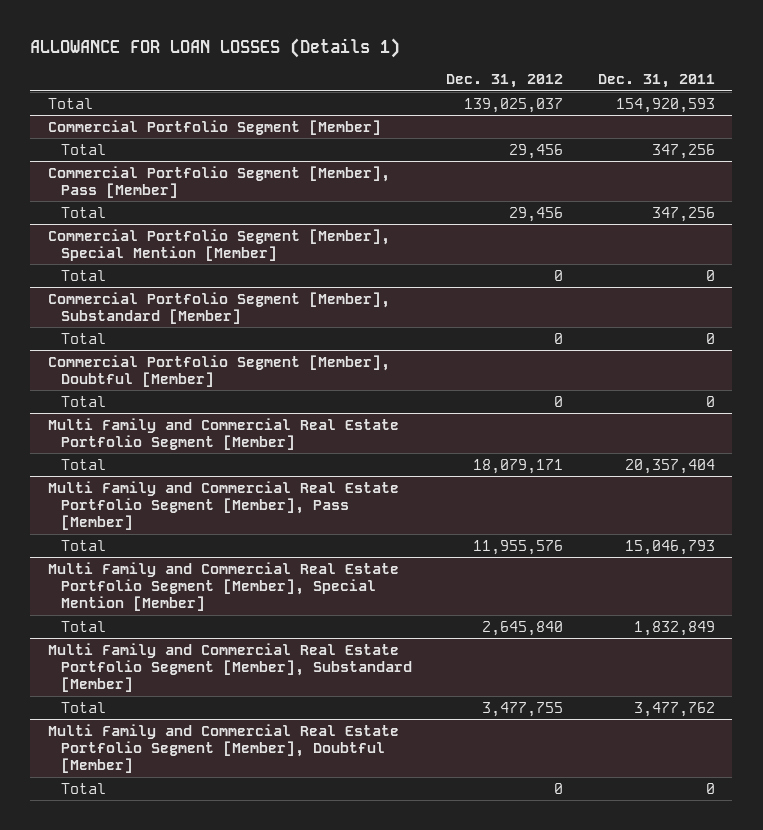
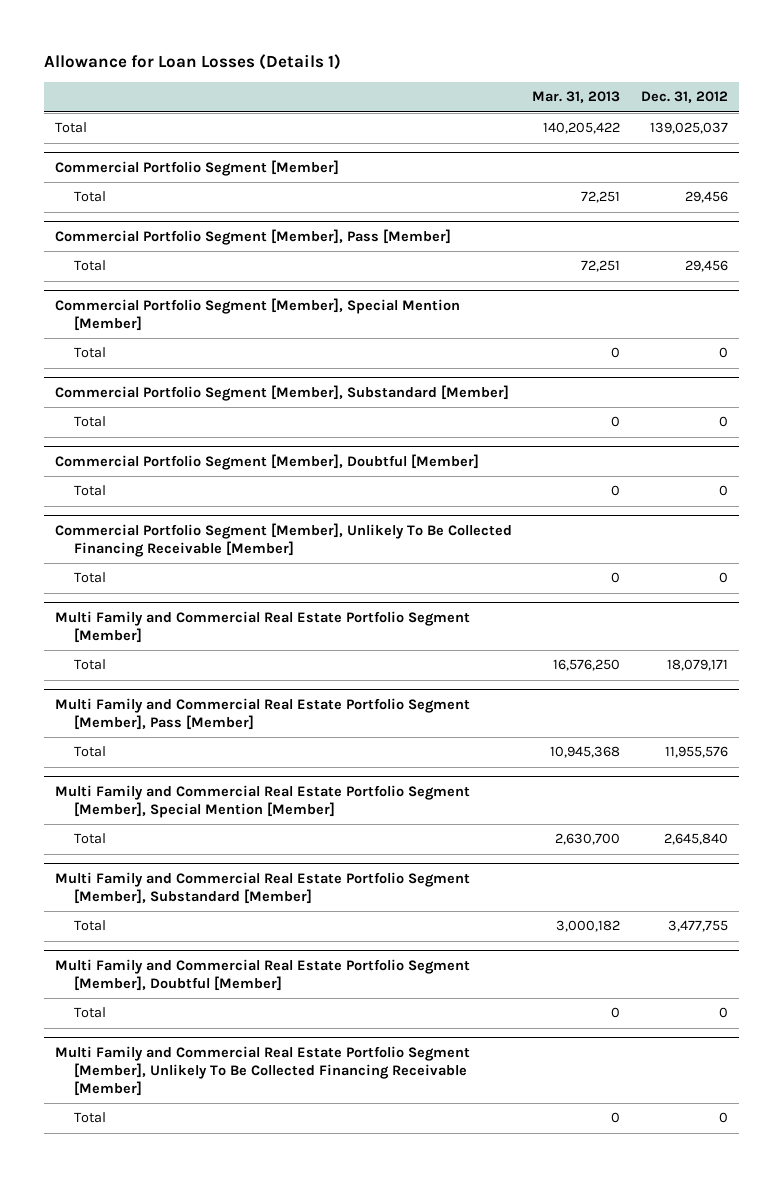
[30,37,401,58] ALLOWANCE FOR LOAN LOSSES (Details 1) -> [44,54,342,71] Allowance for Loan Losses (Details 1)
[597,73,715,88] Dec. 31, 2011 -> none
none -> [532,91,621,104] Mar. 31, 2013
none -> [54,522,512,557] Commercial Portfolio Segment [Member], Unlikely To Be Collected Financing Receivable [Member]
none -> [73,572,106,584] Total
none -> [54,1045,470,1096] Multi Family and Commercial Real Estate Portfolio Segment [Member], Unlikely To Be Collected Financing Receivable [Member]
none -> [73,1112,106,1124] Total

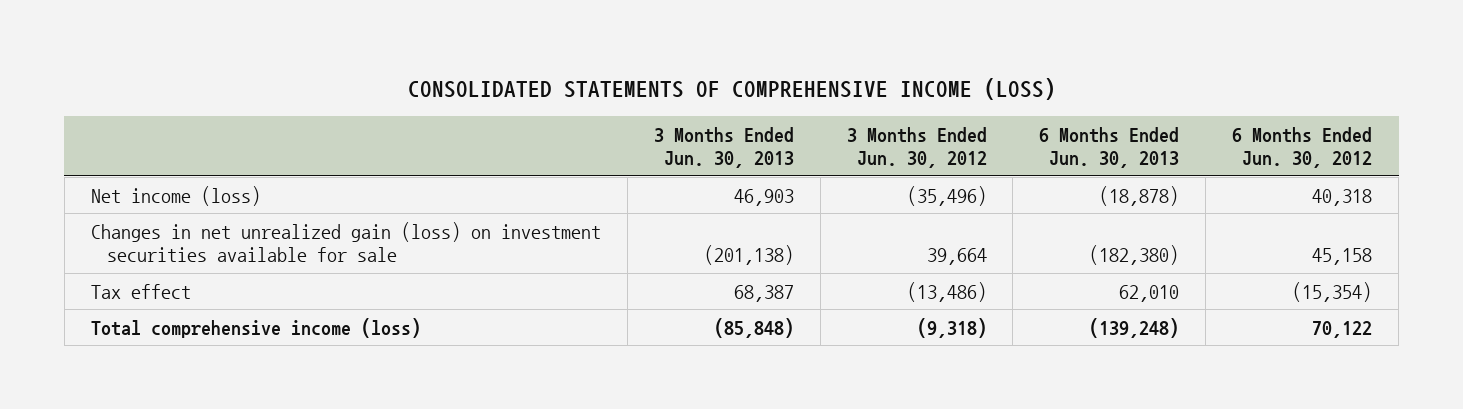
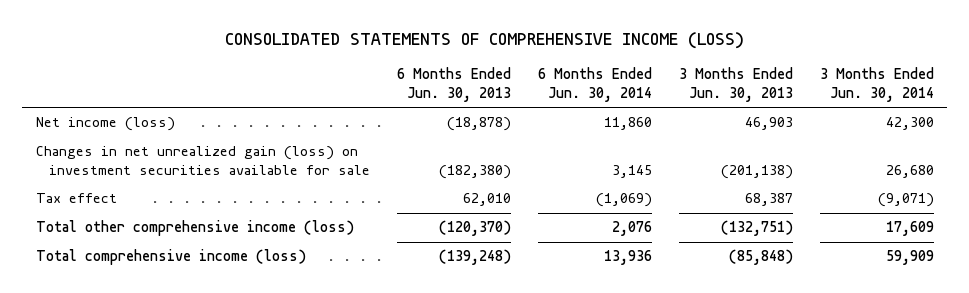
[846,126,987,169] 3 Months Ended Jun. 30, 2012 -> none
[1232,126,1373,169] 6 Months Ended Jun. 30, 2012 -> none
none -> [537,67,652,102] 6 Months Ended Jun. 30, 2014
none -> [819,67,934,102] 3 Months Ended Jun. 30, 2014
none -> [35,220,354,237] Total other comprehensive income (loss)

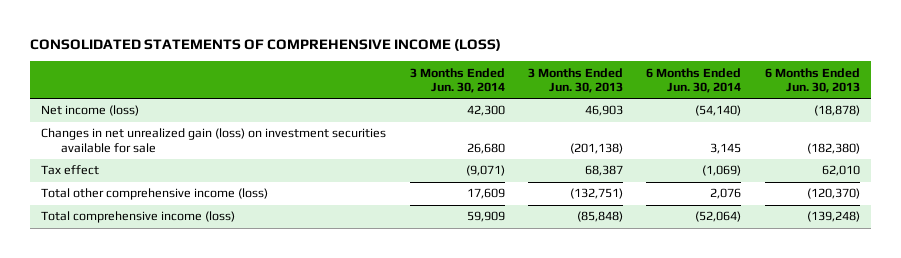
[603,117,652,131] 11,860 -> [695,105,742,117] (54,140)
[603,250,652,266] 13,936 -> [695,211,742,223] (52,064)

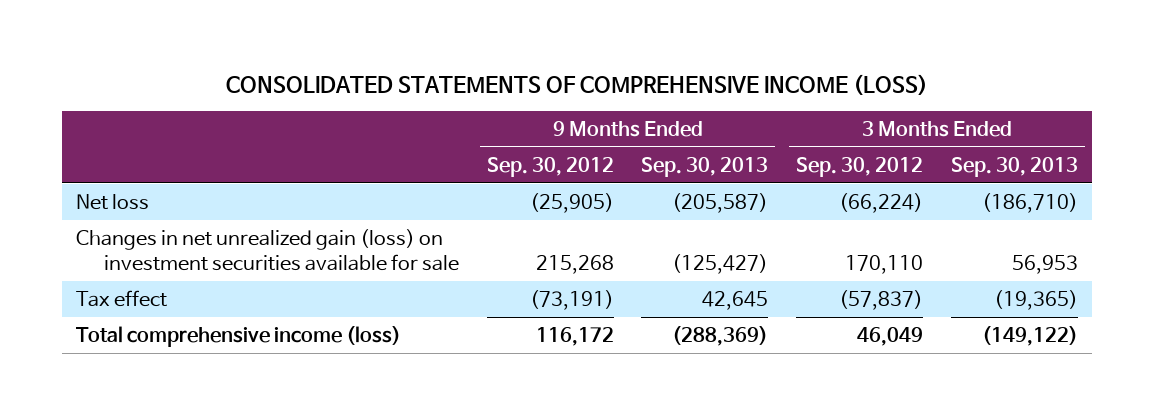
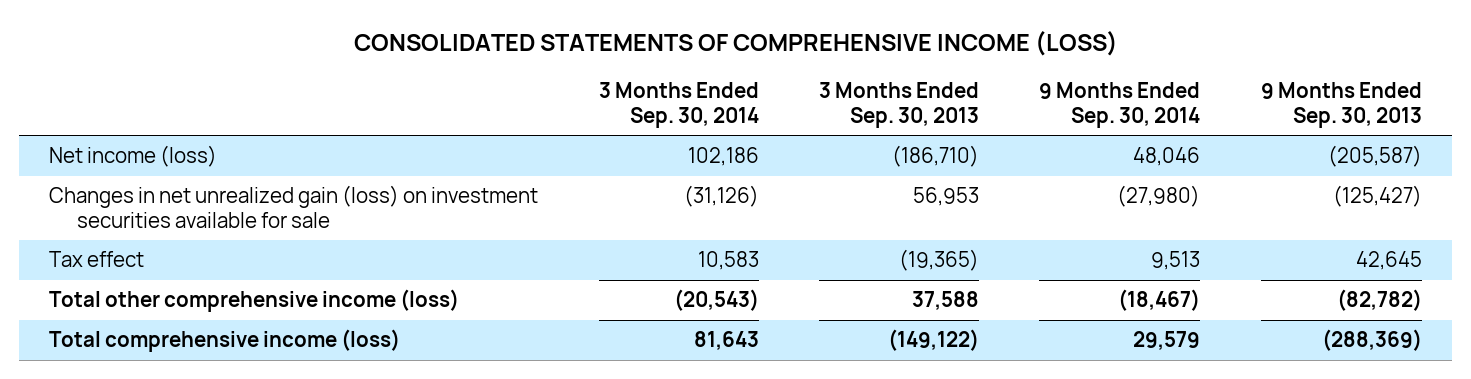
[486,156,614,177] Sep. 30, 2012 -> none
[796,156,924,177] Sep. 30, 2012 -> none
none -> [598,82,759,128] 3 Months Ended Sep. 30, 2014
none -> [1039,82,1201,128] 9 Months Ended Sep. 30, 2014
[75,193,149,210] Net loss -> [49,145,218,168] Net income (loss)
none -> [49,289,460,313] Total other comprehensive income (loss)

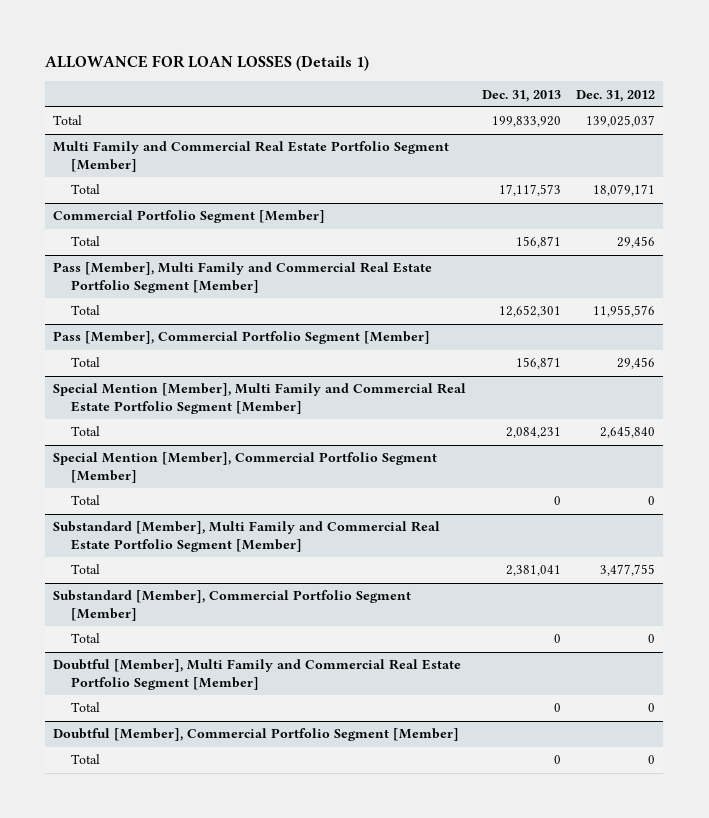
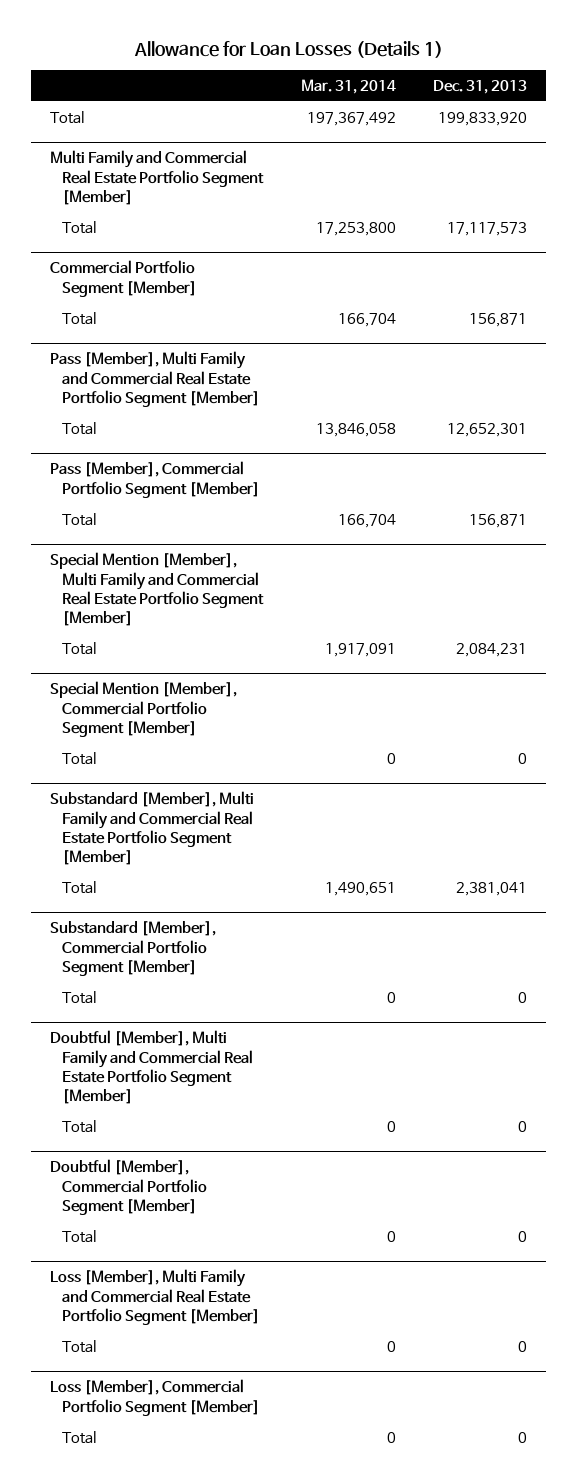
[45,55,370,72] ALLOWANCE FOR LOAN LOSSES (Details 1) -> [133,40,443,58] Allowance for Loan Losses (Details 1)
[576,89,656,102] Dec. 31, 2012 -> none
none -> [300,78,396,94] Mar. 31, 2014
none -> [49,1269,261,1325] Loss [Member], Multi Family and Commercial Real Estate Portfolio Segment [Member]
none -> [62,1339,98,1353] Total
none -> [49,1379,261,1416] Loss [Member], Commercial Portfolio Segment [Member]
none -> [62,1430,98,1444] Total

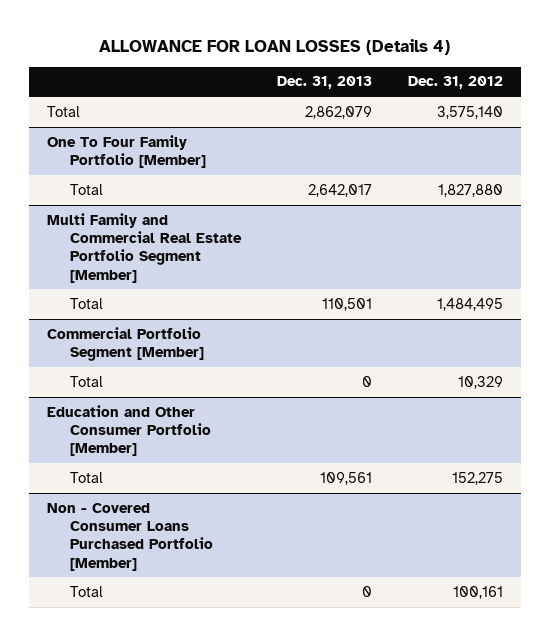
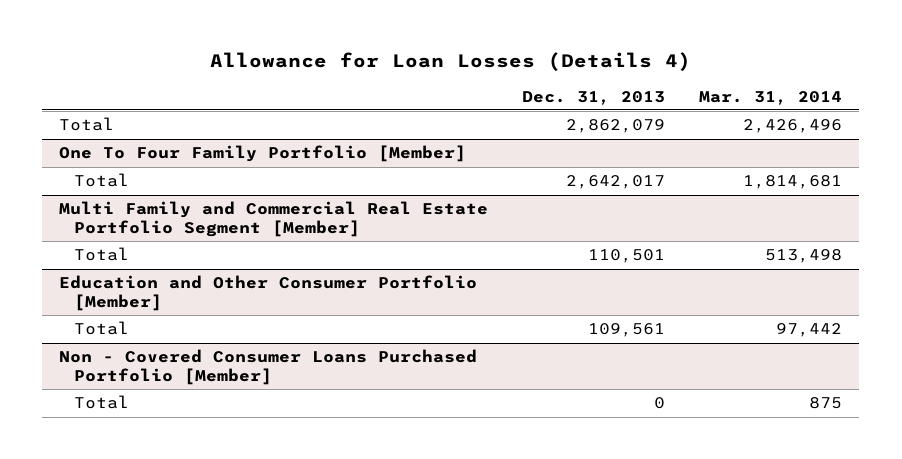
[98,38,450,55] ALLOWANCE FOR LOAN LOSSES (Details 4) -> [209,51,691,71] Allowance for Loan Losses (Details 4)
[407,76,503,90] Dec. 31, 2012 -> none
none -> [699,90,843,105] Mar. 31, 2014
[46,326,204,362] Commercial Portfolio Segment [Member] -> none
[69,375,103,387] Total -> none

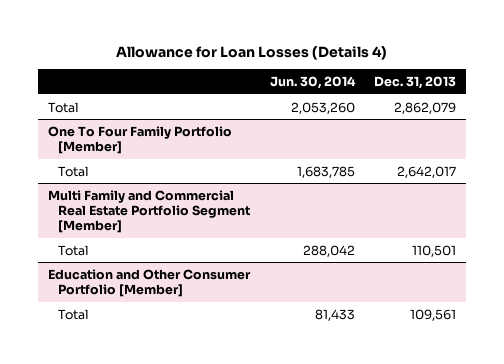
[699,90,843,105] Mar. 31, 2014 -> none
none -> [269,76,356,90] Jun. 30, 2014
[59,349,478,386] Non - Covered Consumer Loans Purchased Portfolio [Member] -> none
[73,395,129,410] Total -> none

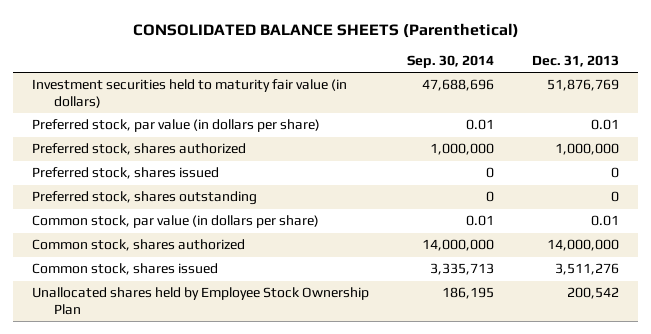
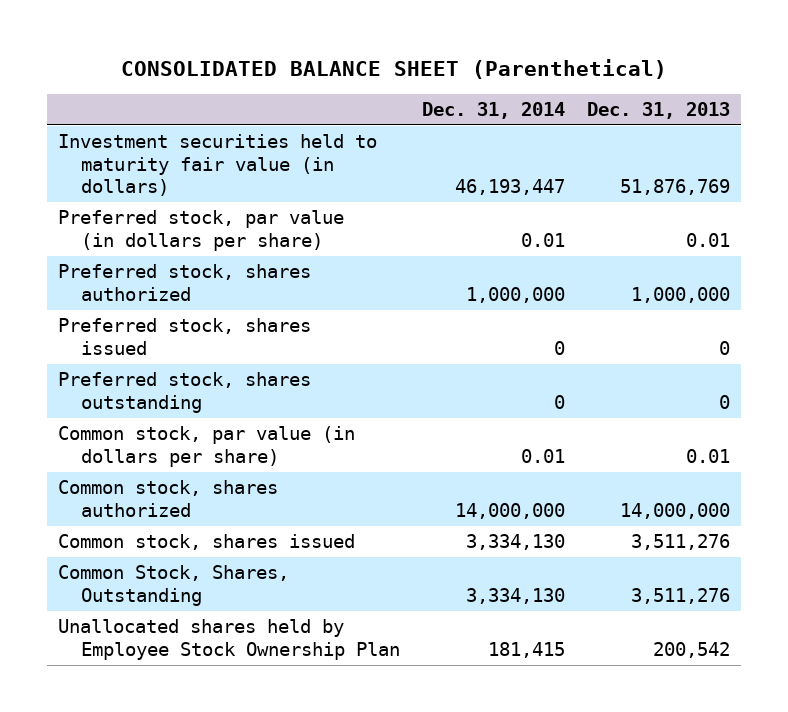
[132,22,519,38] CONSOLIDATED BALANCE SHEETS (Parenthetical) -> [120,58,667,79] CONSOLIDATED BALANCE SHEET (Parenthetical)
[407,55,495,69] Sep. 30, 2014 -> none
none -> [422,102,566,120] Dec. 31, 2014
none -> [58,565,290,606] Common Stock, Shares, Outstanding

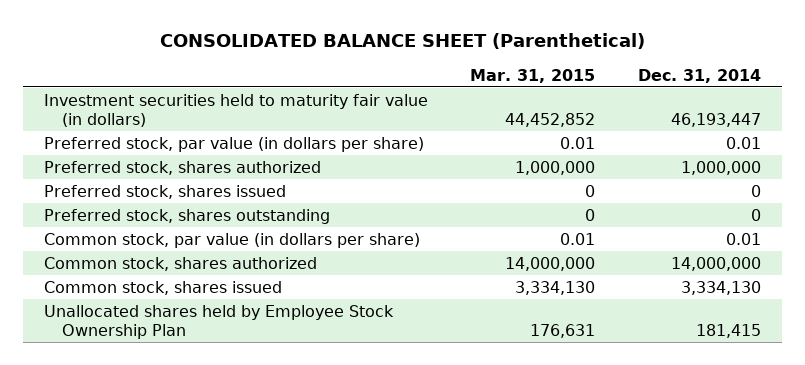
[586,102,730,120] Dec. 31, 2013 -> none
none -> [470,68,596,83] Mar. 31, 2015
[58,565,290,606] Common Stock, Shares, Outstanding -> none

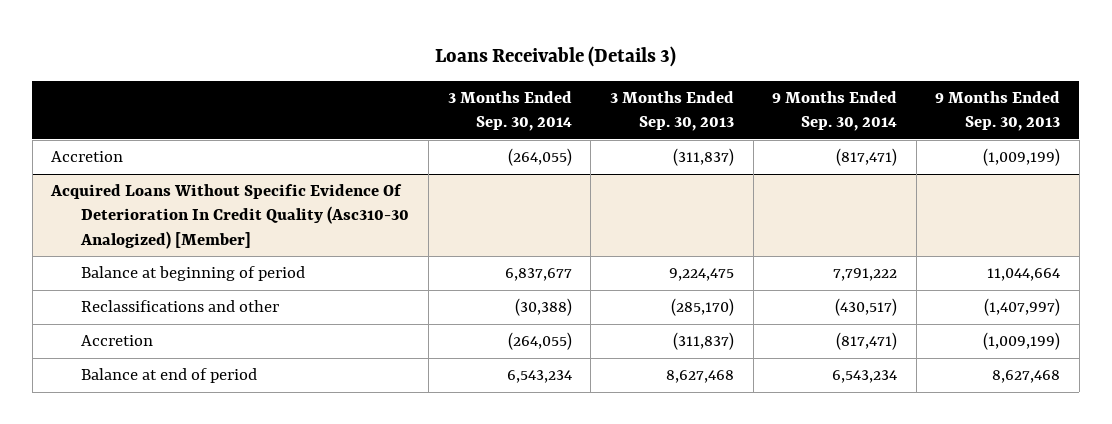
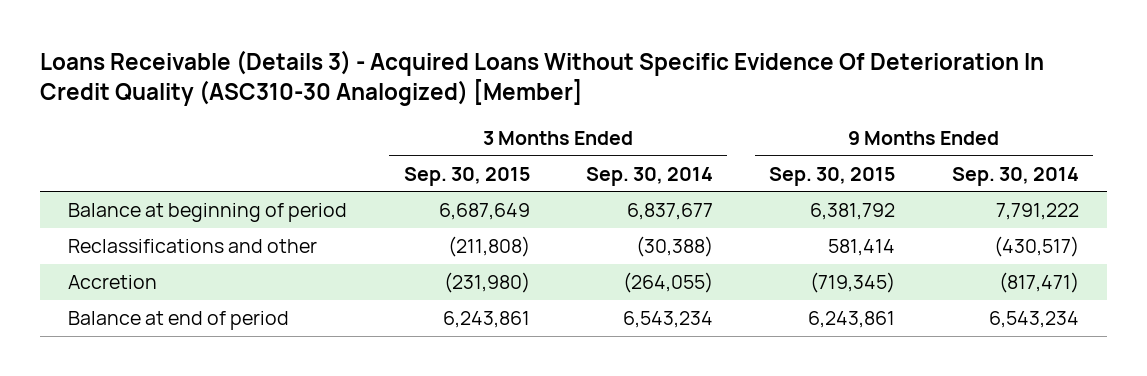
[434,45,676,67] Loans Receivable (Details 3) -> [39,50,1044,107] Loans Receivable (Details 3) - Acquired Loans Without Specific Evidence Of Deterioration In Credit Quality (ASC310-30 Analogized) [Member]
[609,90,734,132] 3 Months Ended Sep. 30, 2013 -> none
[935,90,1061,132] 9 Months Ended Sep. 30, 2013 -> none
none -> [403,166,530,186] Sep. 30, 2015
none -> [769,166,896,186] Sep. 30, 2015
[51,151,124,163] Accretion -> none
[50,184,410,249] Acquired Loans Without Specific Evidence Of Deterioration In Credit Quality (Asc310-30 Analogized) [Member] -> none

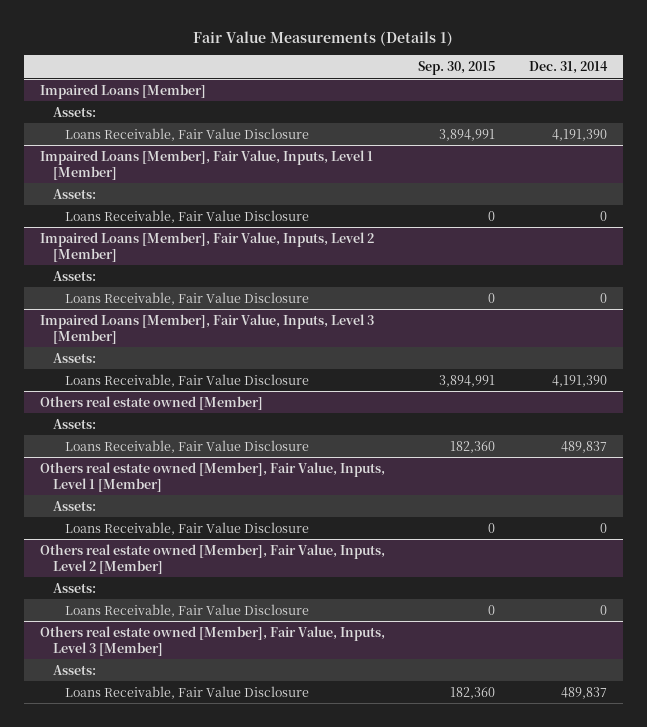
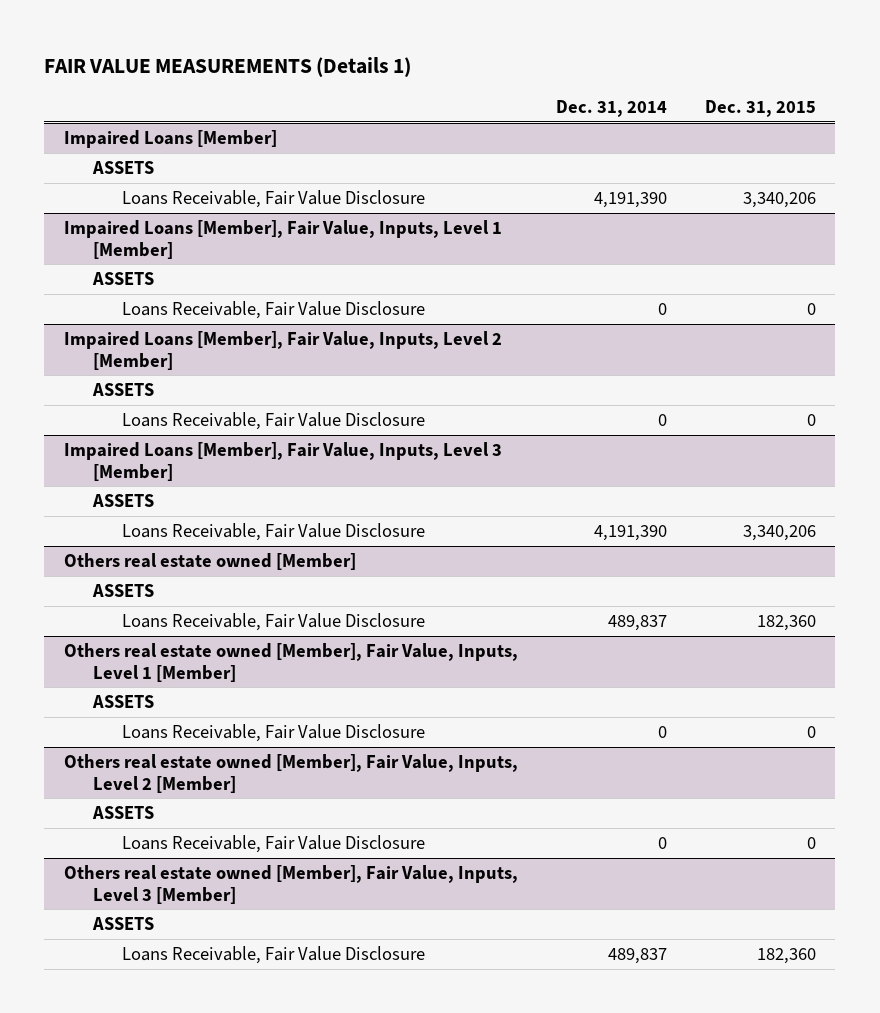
[193,30,454,46] Fair Value Measurements (Details 1) -> [44,57,412,78] FAIR VALUE MEASUREMENTS (Details 1)
[418,60,496,75] Sep. 30, 2015 -> none
none -> [704,99,816,117] Dec. 31, 2015
[52,106,96,117] Assets: -> [92,160,155,174] ASSETS
[52,188,96,199] Assets: -> [92,271,155,285] ASSETS
[52,270,96,281] Assets: -> [92,382,155,396] ASSETS
[52,352,96,363] Assets: -> [92,493,155,507] ASSETS
[52,418,96,429] Assets: -> [92,583,155,597] ASSETS
[52,500,96,511] Assets: -> [92,694,155,708] ASSETS
[52,582,96,593] Assets: -> [92,805,155,819] ASSETS
[52,664,96,675] Assets: -> [92,916,155,930] ASSETS

